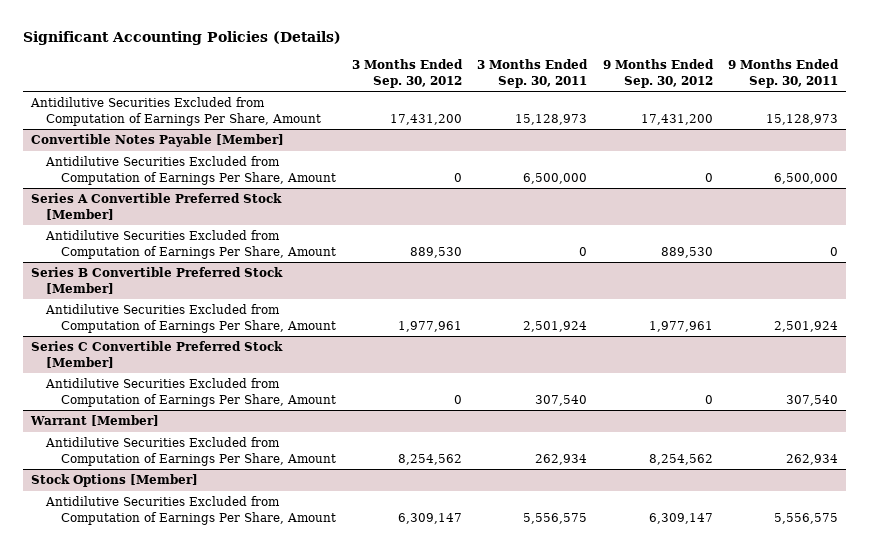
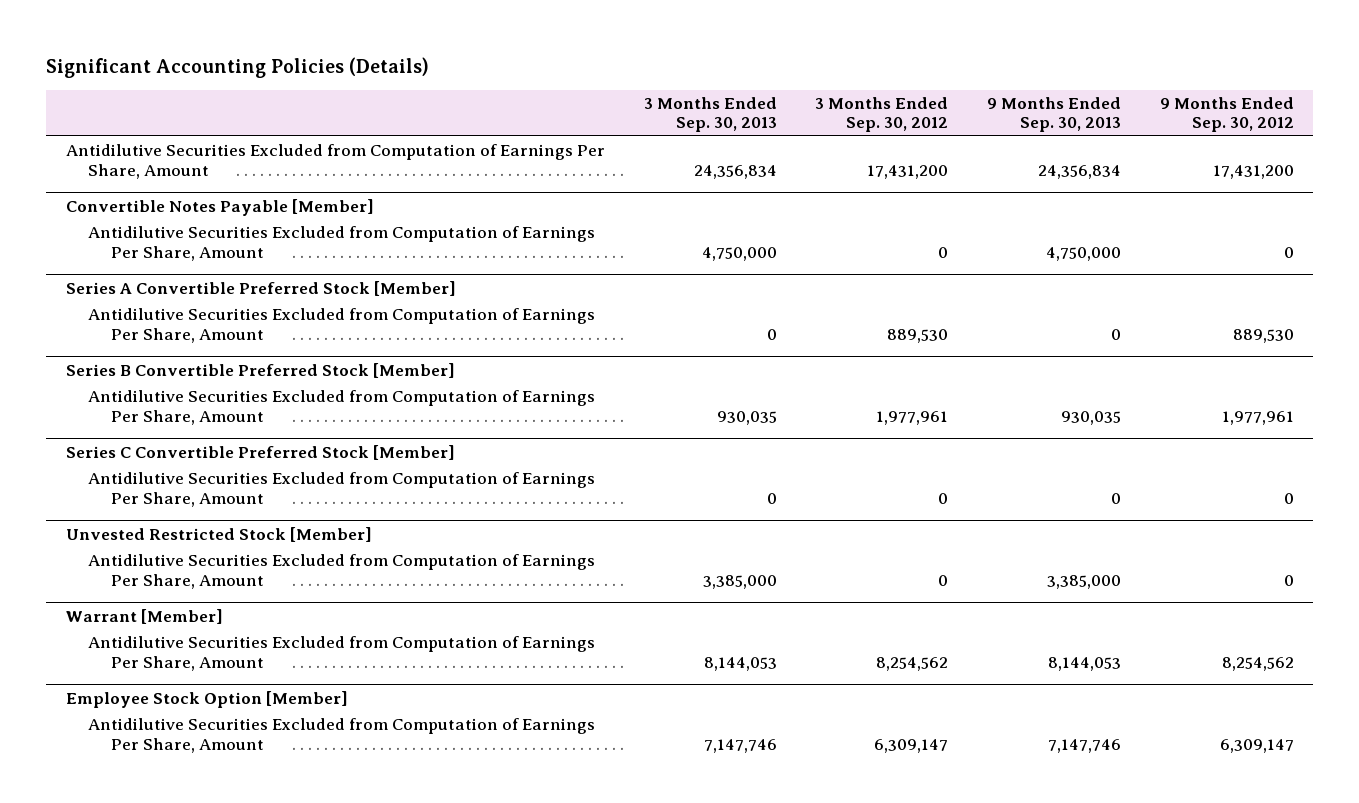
[477,59,589,88] 3 Months Ended Sep. 30, 2011 -> none
[728,59,840,88] 9 Months Ended Sep. 30, 2011 -> none
none -> [643,96,777,133] 3 Months Ended Sep. 30, 2013
none -> [986,96,1121,133] 9 Months Ended Sep. 30, 2013
none -> [65,526,372,542] Unvested Restricted Stock [Member]
none -> [88,553,596,589] Antidilutive Securities Excluded from Computation of Earnings Per Share, Amount
[31,474,199,488] Stock Options [Member] -> [65,690,348,708] Employee Stock Option [Member]

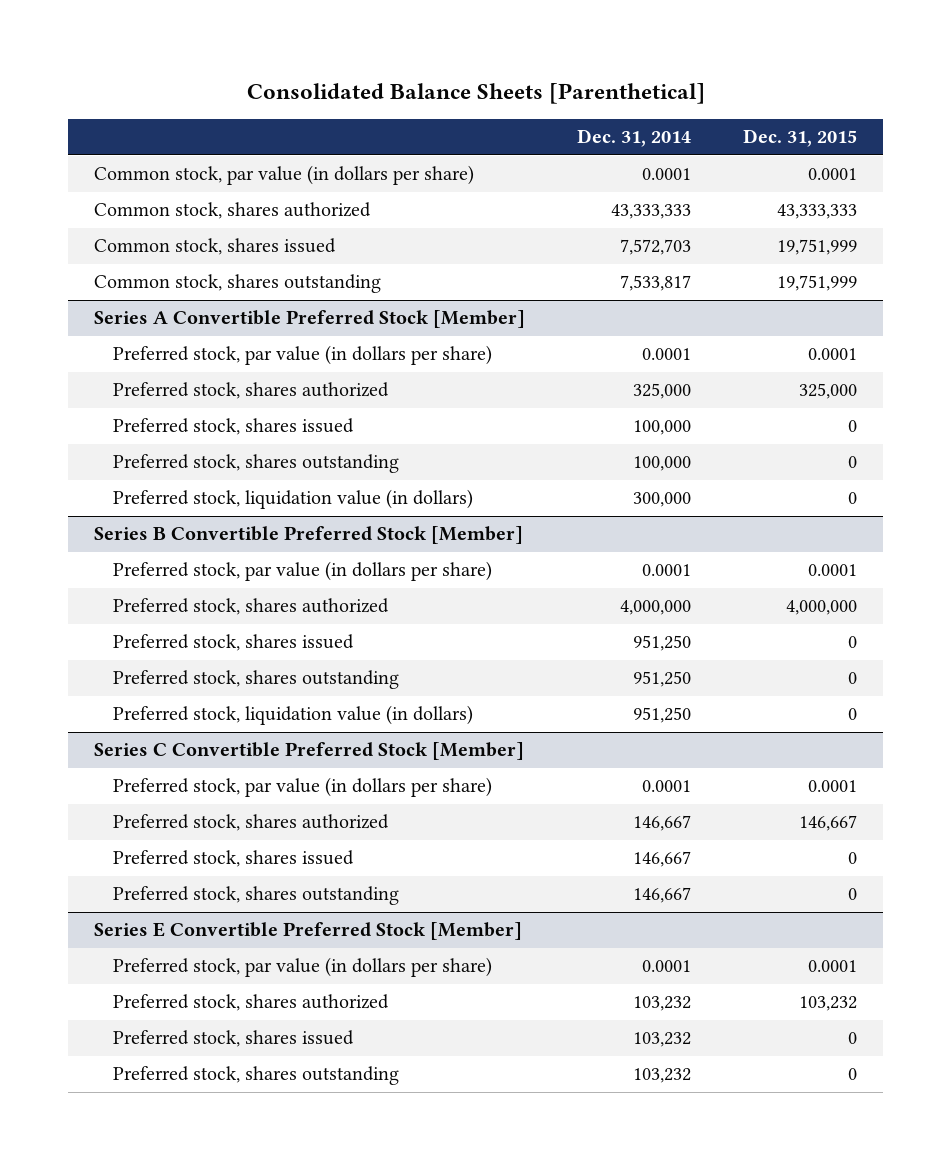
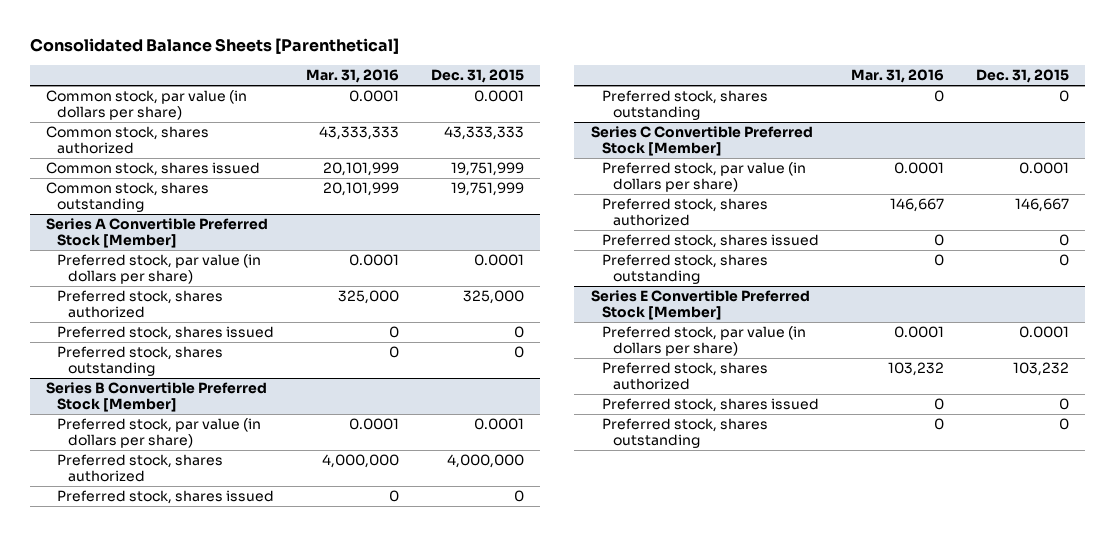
[577,129,692,148] Dec. 31, 2014 -> none
none -> [305,69,399,84] Mar. 31, 2016
[113,489,474,510] Preferred stock, liquidation value (in dollars) -> none
[113,705,474,726] Preferred stock, liquidation value (in dollars) -> none

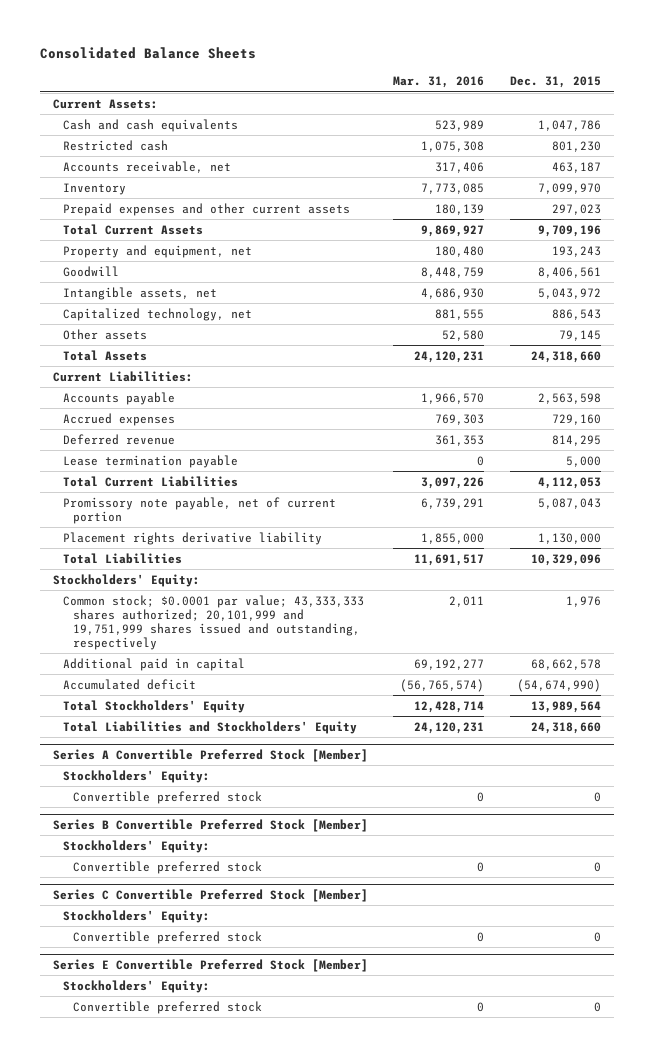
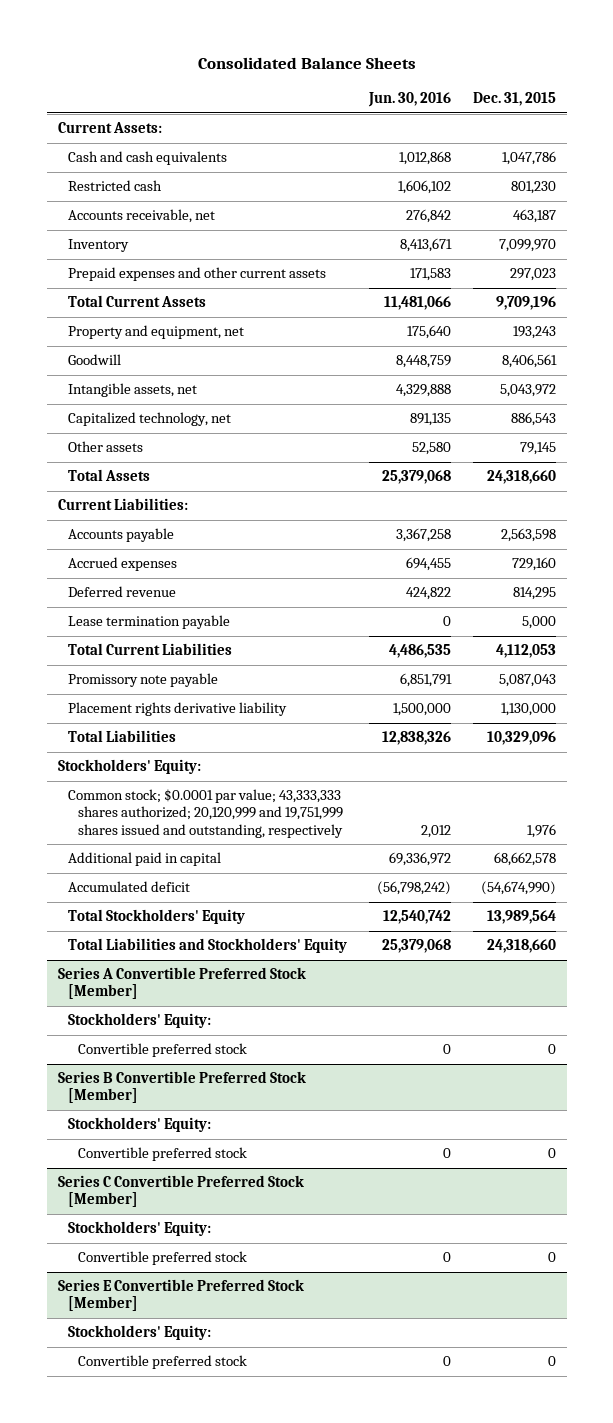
[393,76,485,89] Mar. 31, 2016 -> none
none -> [367,92,451,108] Jun. 30, 2016
[62,496,336,524] Promissory note payable, net of current portion -> [67,673,218,688] Promissory note payable
[62,594,364,650] Common stock; $0.0001 par value; 43,333,333 shares authorized; 20,101,999 and 19,751,999 shares issued and outstanding, respectively -> [67,789,344,838] Common stock; $0.0001 par value; 43,333,333 shares authorized; 20,120,999 and 19,751,999 shares issued and outstanding, respectively

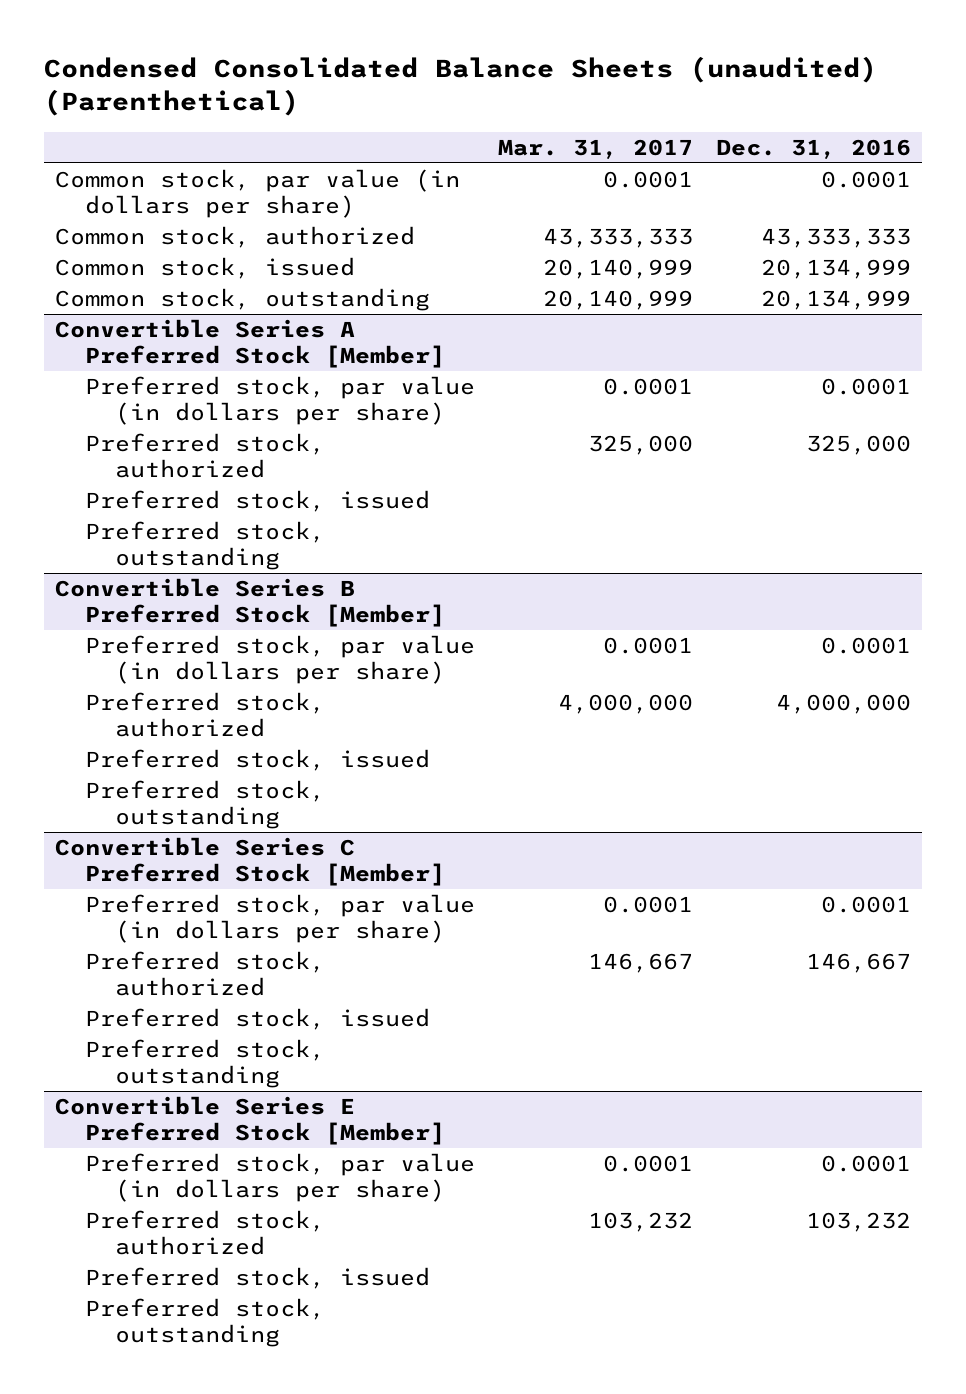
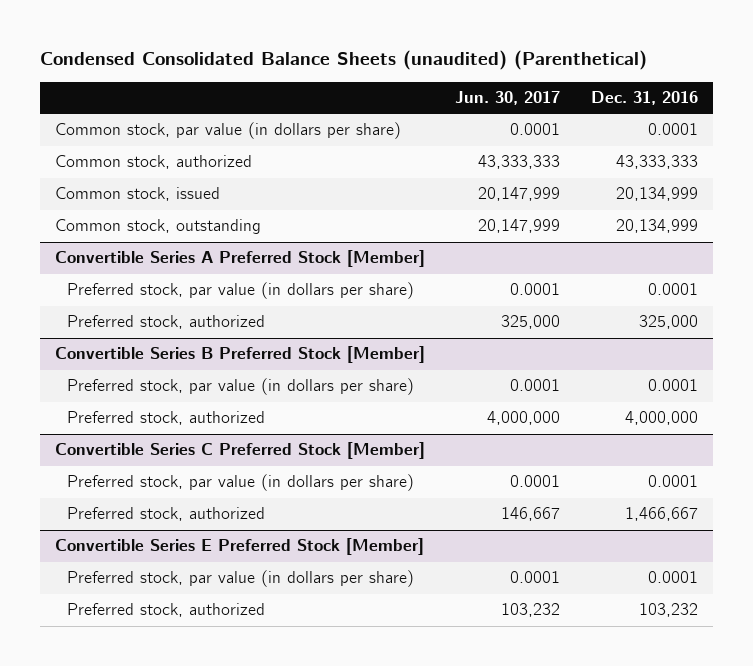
[497,138,693,159] Mar. 31, 2017 -> none
none -> [455,91,561,106] Jun. 30, 2017
[85,490,431,513] Preferred stock, issued -> none
[85,521,326,570] Preferred stock, outstanding -> none
[85,749,431,772] Preferred stock, issued -> none
[85,780,326,829] Preferred stock, outstanding -> none
[85,1008,431,1031] Preferred stock, issued -> none
[85,1039,326,1088] Preferred stock, outstanding -> none
[805,953,911,974] 146,667 -> [624,507,698,522] 1,466,667
[85,1267,431,1290] Preferred stock, issued -> none
[85,1298,326,1347] Preferred stock, outstanding -> none

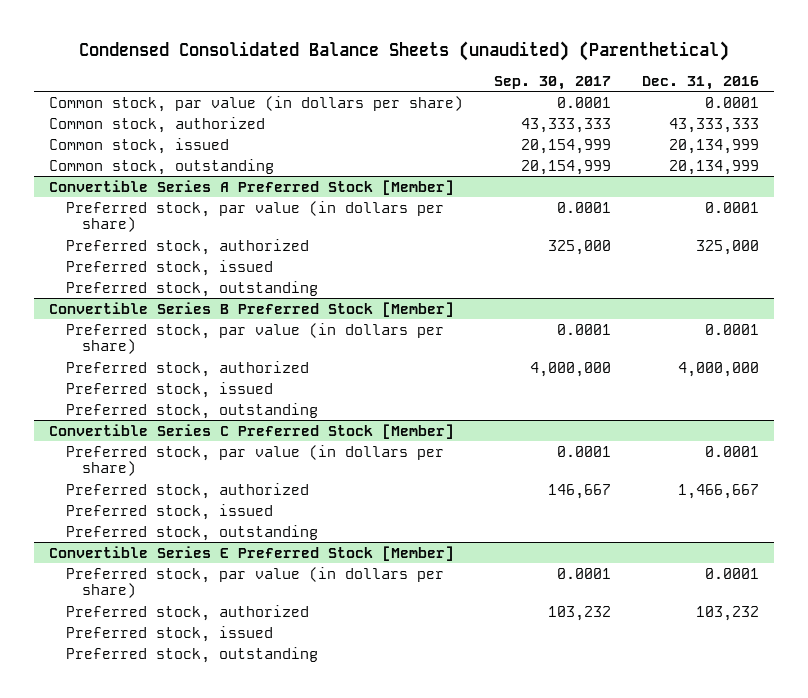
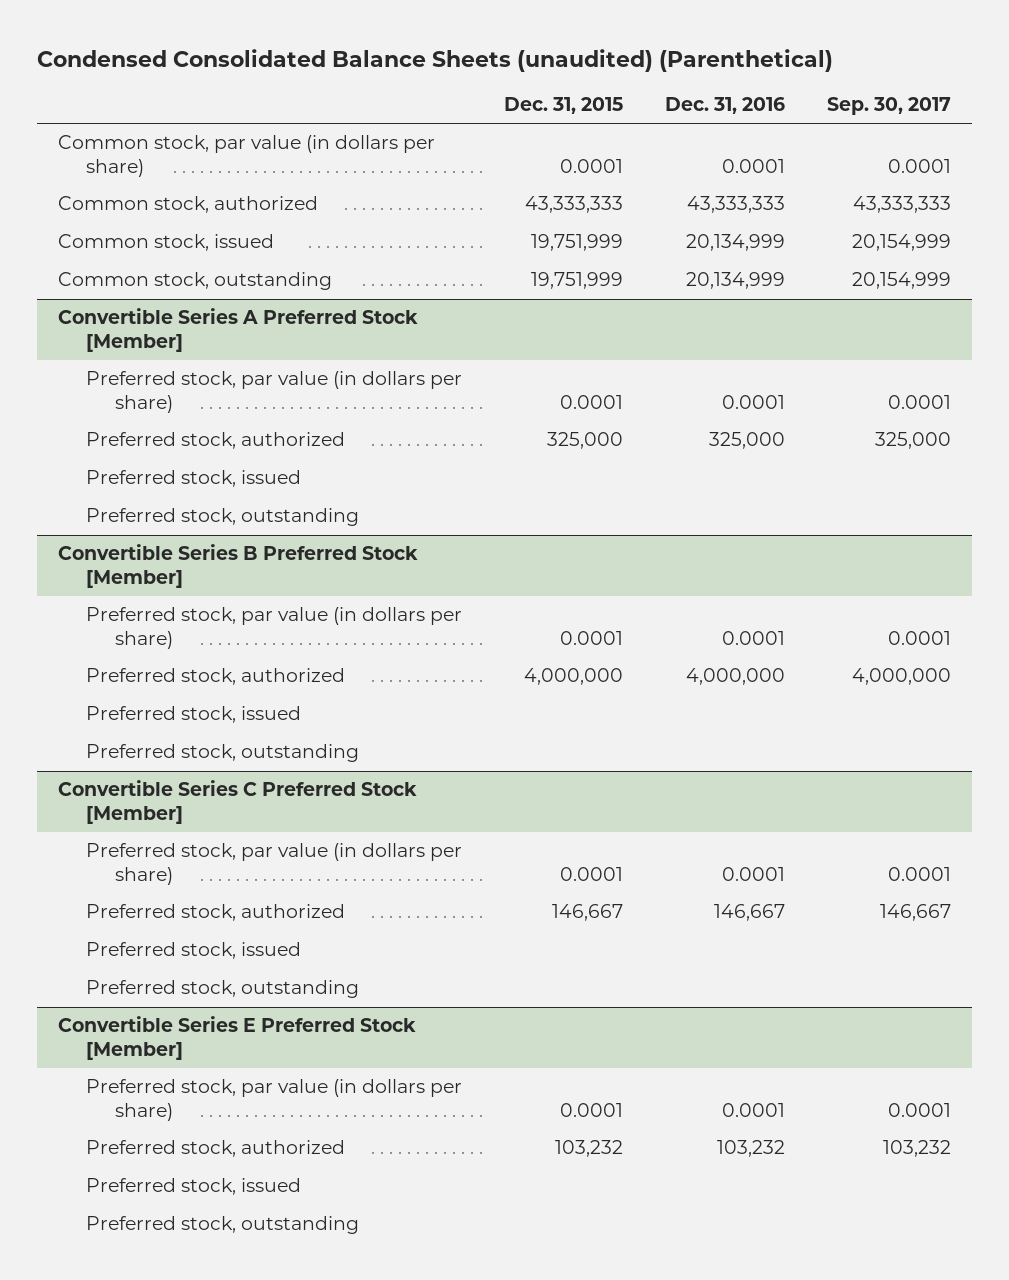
none -> [504,97,624,115] Dec. 31, 2015
[677,483,759,499] 1,466,667 -> [714,904,786,922] 146,667

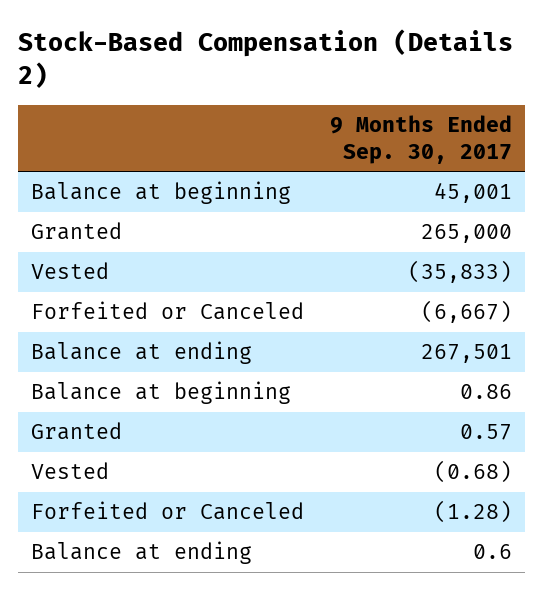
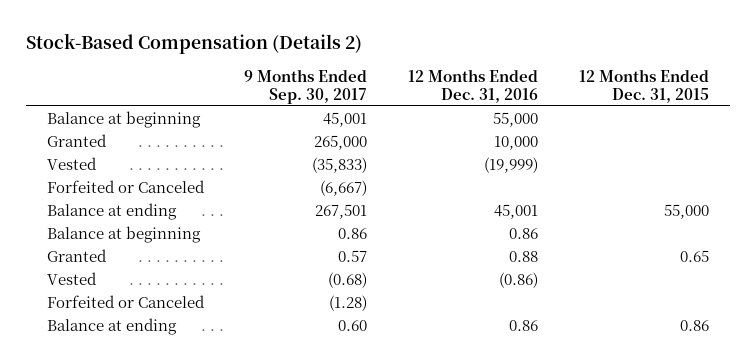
none -> [408,68,539,103] 12 Months Ended Dec. 31, 2016
none -> [579,68,710,103] 12 Months Ended Dec. 31, 2015
[473,544,513,560] 0.6 -> [338,320,368,332] 0.60

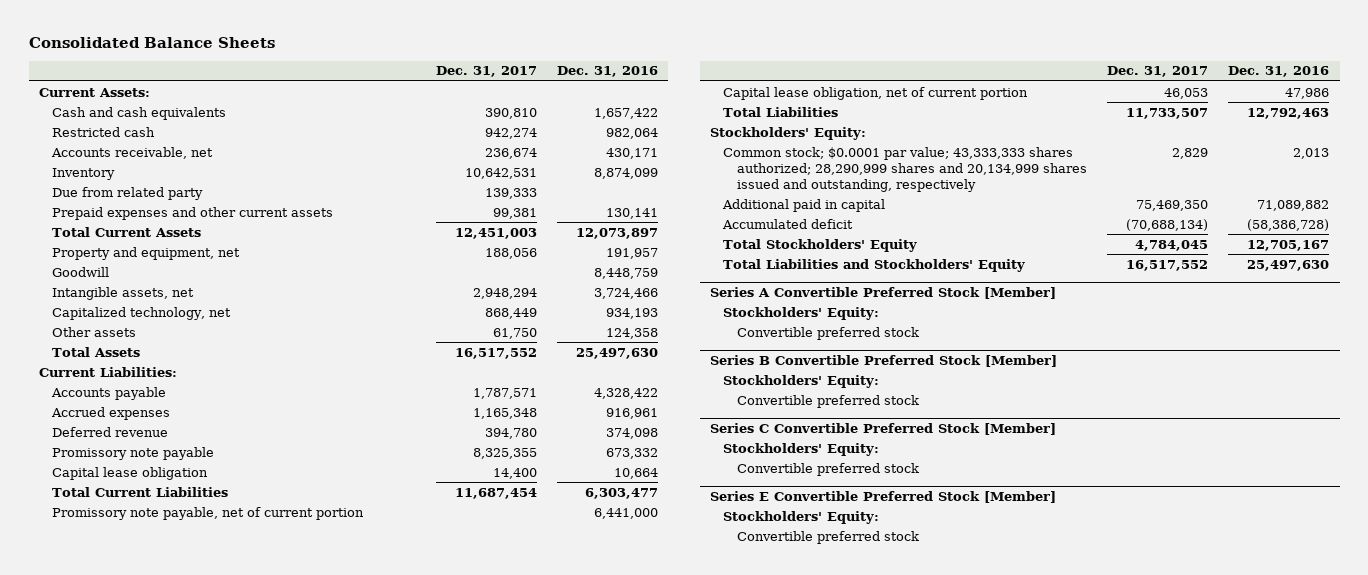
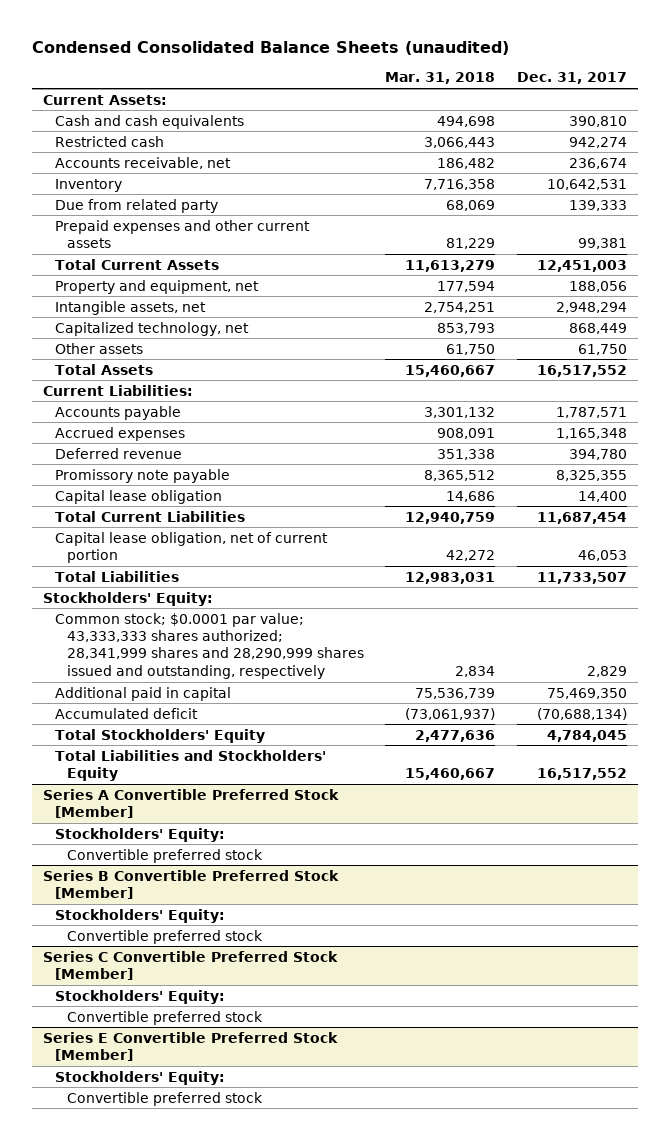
[28,37,275,49] Consolidated Balance Sheets -> [32,41,510,56] Condensed Consolidated Balance Sheets (unaudited)
[557,66,659,78] Dec. 31, 2016 -> none
none -> [385,72,496,85] Mar. 31, 2018
[52,266,110,277] Goodwill -> none
[52,506,365,520] Promissory note payable, net of current portion -> none
[723,146,1087,192] Common stock; $0.0001 par value; 43,333,333 shares authorized; 28,290,999 shares and 20,134,999 shares issued and outstanding, respectively -> [54,612,364,679] Common stock; $0.0001 par value; 43,333,333 shares authorized; 28,341,999 shares and 28,290,999 shares issued and outstanding, respectively

